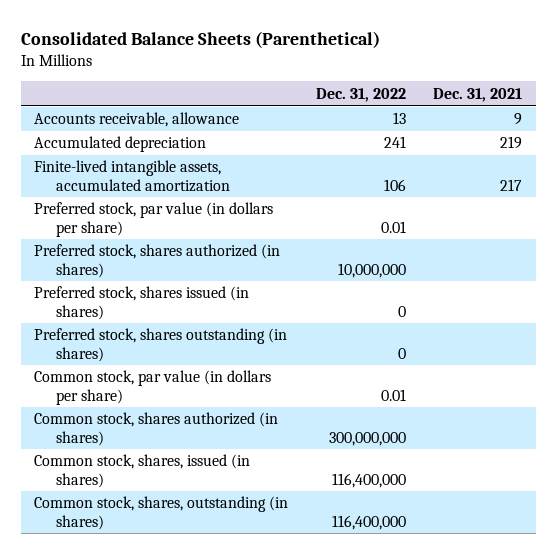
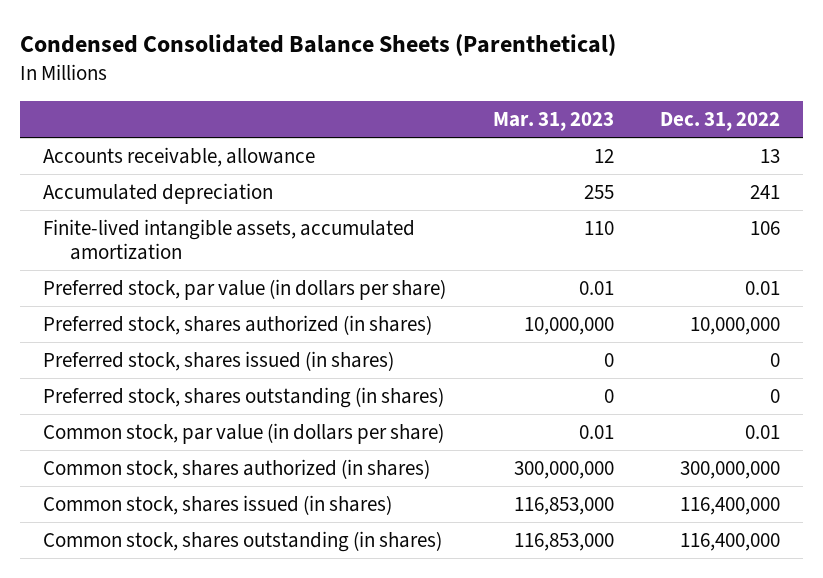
[20,30,380,48] Consolidated Balance Sheets (Parenthetical) -> [20,34,617,57] Condensed Consolidated Balance Sheets (Parenthetical)
[433,87,523,102] Dec. 31, 2021 -> none
none -> [492,112,614,132] Mar. 31, 2023
[34,454,251,488] Common stock, shares, issued (in shares) -> [43,494,393,515] Common stock, shares issued (in shares)
[34,496,289,530] Common stock, shares, outstanding (in shares) -> [43,530,443,552] Common stock, shares outstanding (in shares)

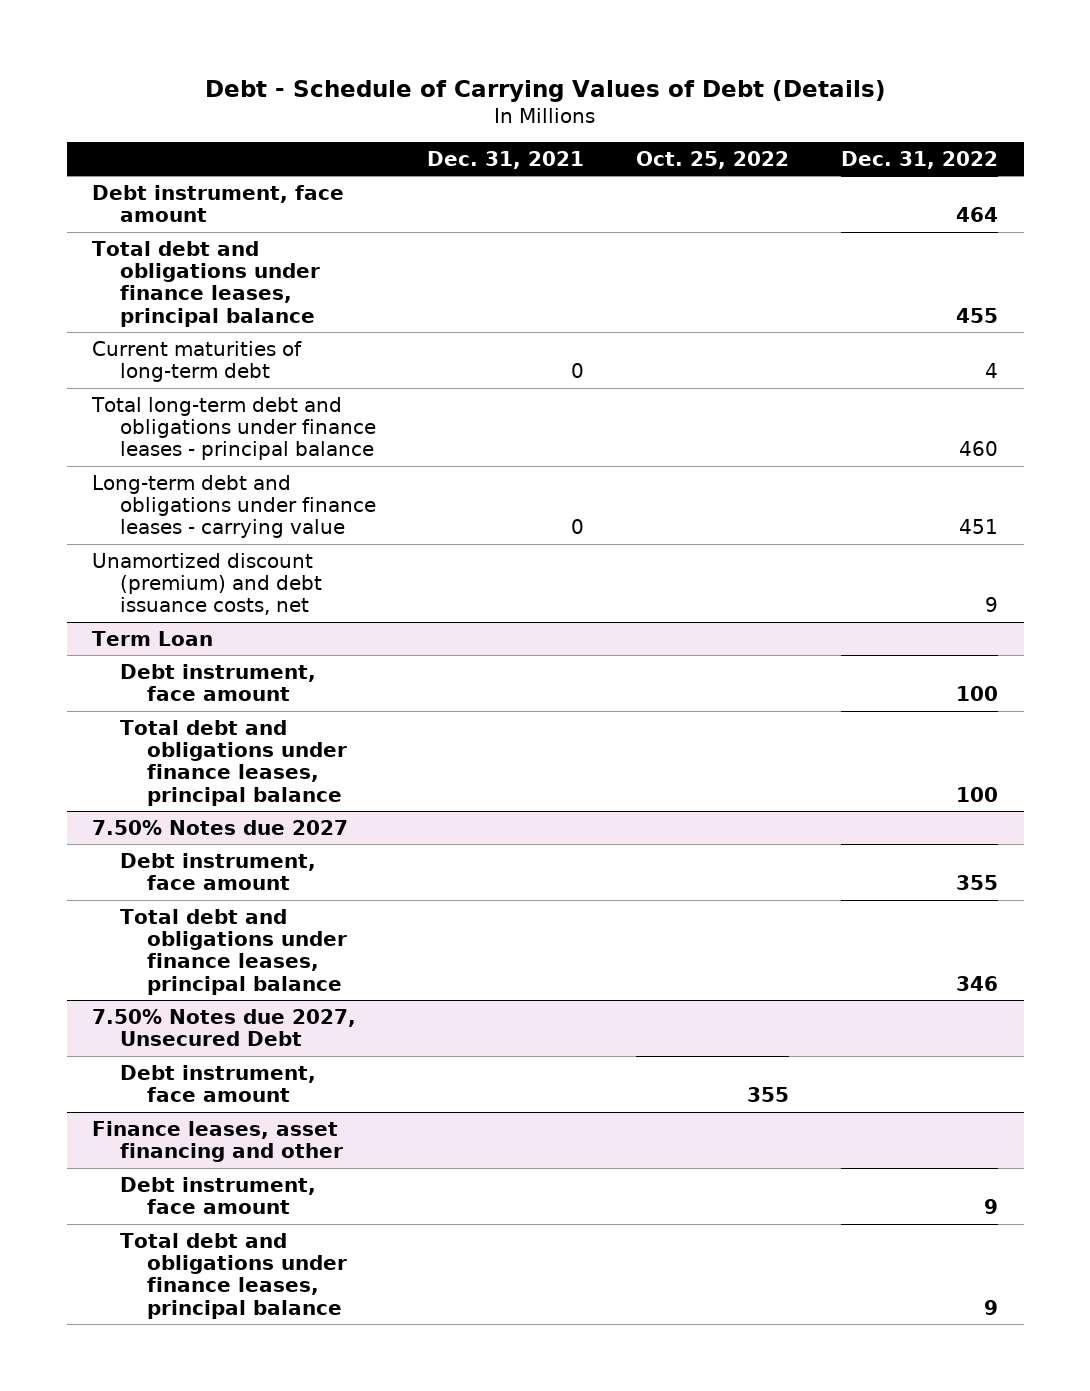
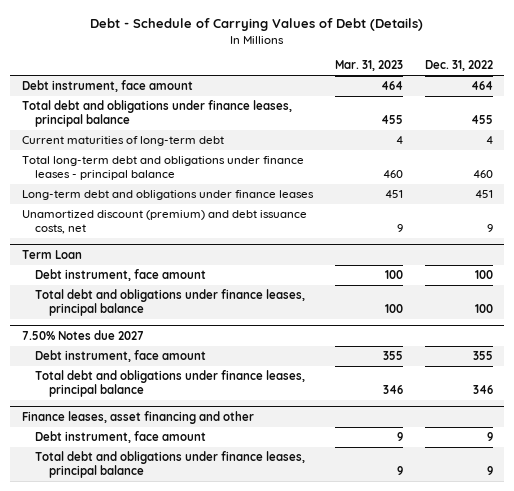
[427,150,585,169] Dec. 31, 2021 -> none
[636,150,790,169] Oct. 25, 2022 -> none
none -> [334,60,403,72] Mar. 31, 2023
[92,474,376,539] Long-term debt and obligations under finance leases - carrying value -> [21,190,314,201] Long-term debt and obligations under finance leases
[92,1008,357,1047] 7.50% Notes due 2027, Unsecured Debt -> none
[119,1064,316,1103] Debt instrument, face amount -> none

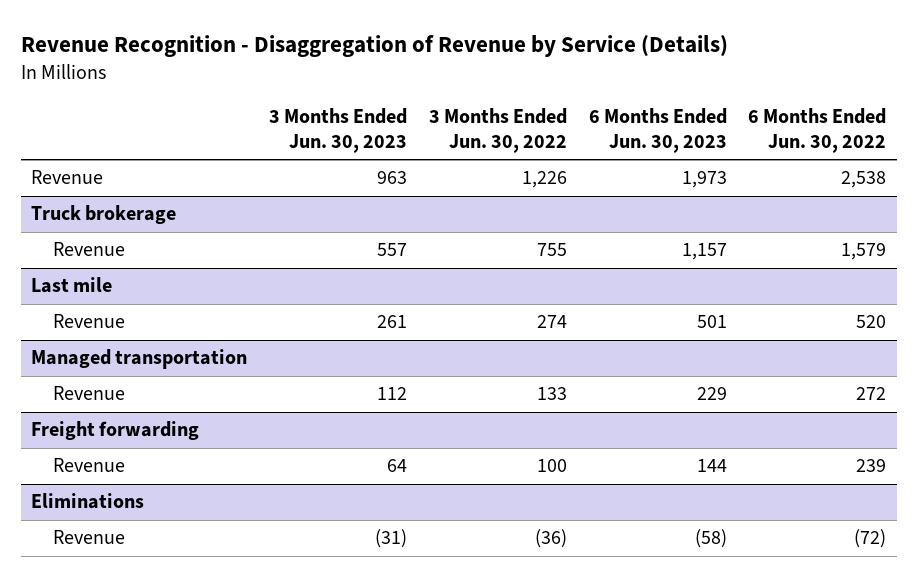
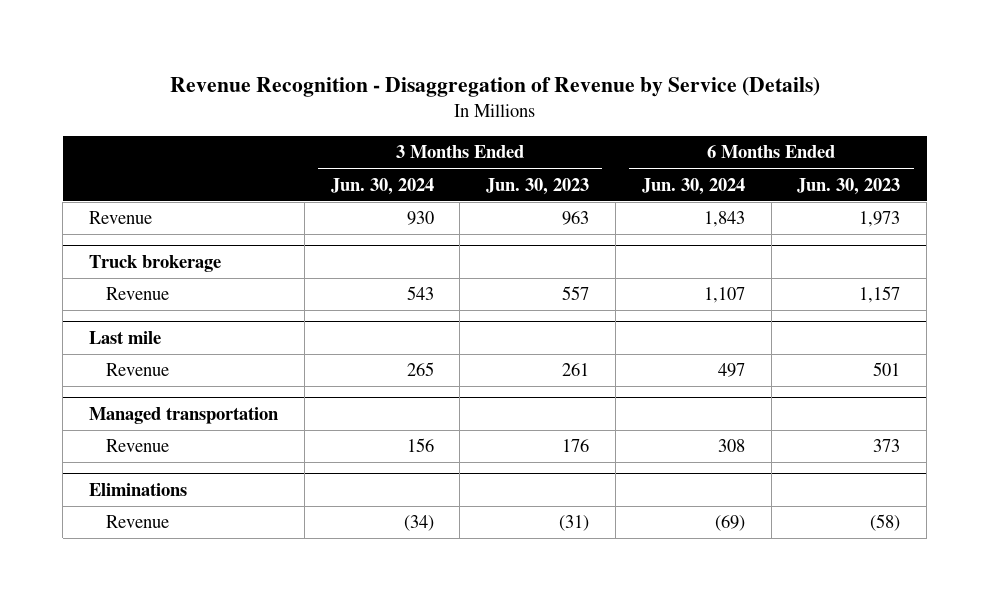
[428,107,567,154] 3 Months Ended Jun. 30, 2022 -> none
[748,107,887,154] 6 Months Ended Jun. 30, 2022 -> none
none -> [330,177,434,195] Jun. 30, 2024
none -> [641,177,745,195] Jun. 30, 2024
[31,421,200,441] Freight forwarding -> none
[53,458,126,473] Revenue -> none
[377,387,408,401] 112 -> [562,439,590,453] 176
[696,387,727,401] 229 -> [873,439,901,453] 373

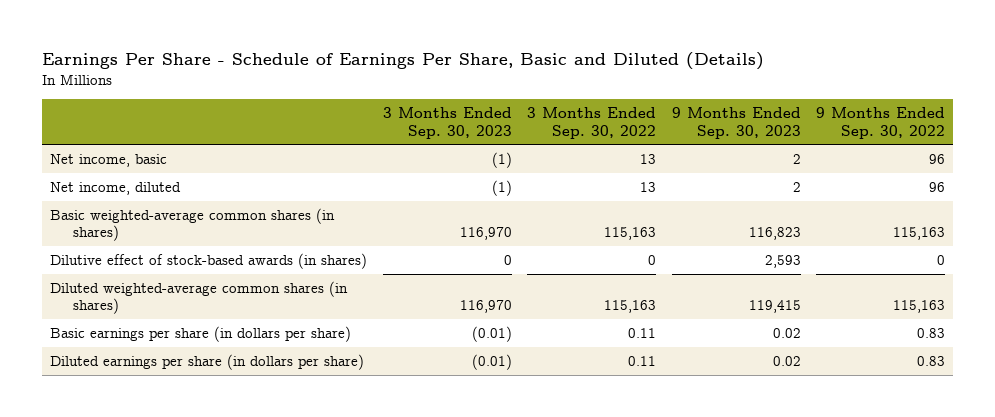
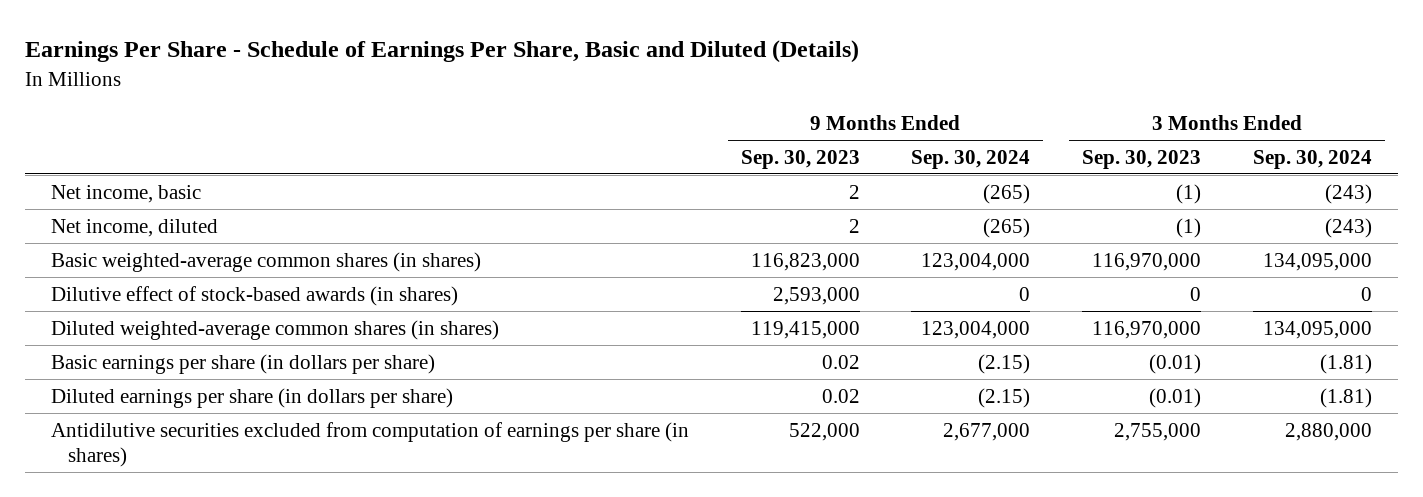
[527,107,657,139] 3 Months Ended Sep. 30, 2022 -> none
[816,107,946,139] 9 Months Ended Sep. 30, 2022 -> none
none -> [911,149,1031,169] Sep. 30, 2024
none -> [1252,149,1372,169] Sep. 30, 2024
[459,227,512,241] 116,970 -> [1091,252,1201,271] 116,970,000
[748,227,801,241] 116,823 -> [750,252,860,271] 116,823,000
[764,254,801,268] 2,593 -> [772,286,860,305] 2,593,000
[459,300,512,314] 116,970 -> [1091,320,1201,339] 116,970,000
[748,300,801,314] 119,415 -> [750,320,860,339] 119,415,000
none -> [50,421,689,467] Antidilutive securities excluded from computation of earnings per share (in shares)

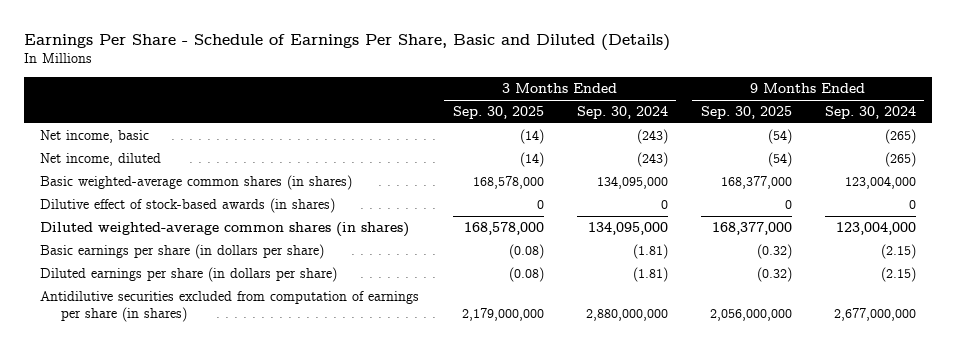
[740,149,860,169] Sep. 30, 2023 -> none
[1081,149,1201,169] Sep. 30, 2023 -> none
none -> [452,106,544,120] Sep. 30, 2025
none -> [700,106,792,120] Sep. 30, 2025
[943,422,1031,441] 2,677,000 -> [833,307,916,321] 2,677,000,000
[1284,422,1372,441] 2,880,000 -> [585,308,668,321] 2,880,000,000

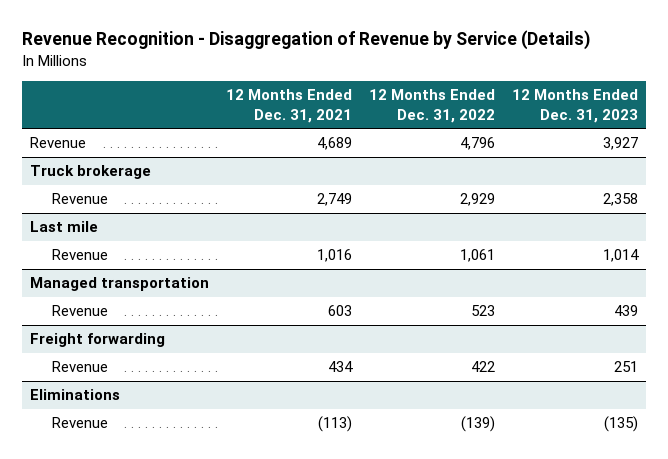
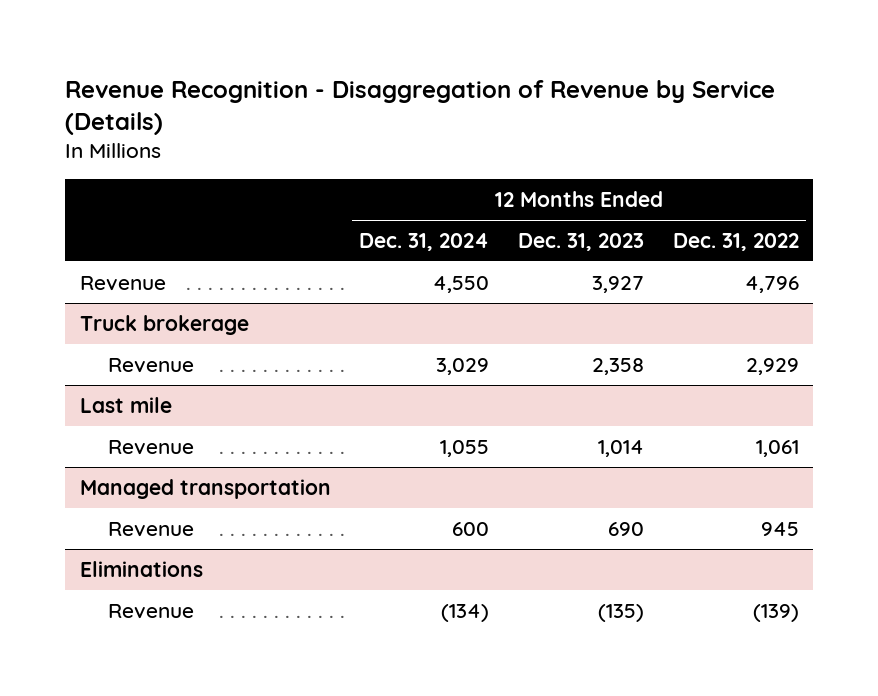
[226,89,353,123] 12 Months Ended Dec. 31, 2021 -> none
none -> [359,232,490,251] Dec. 31, 2024
[30,333,166,348] Freight forwarding -> none
[52,361,109,373] Revenue -> none
[470,305,495,317] 523 -> [760,521,799,536] 945
[613,305,638,317] 439 -> [607,521,644,536] 690

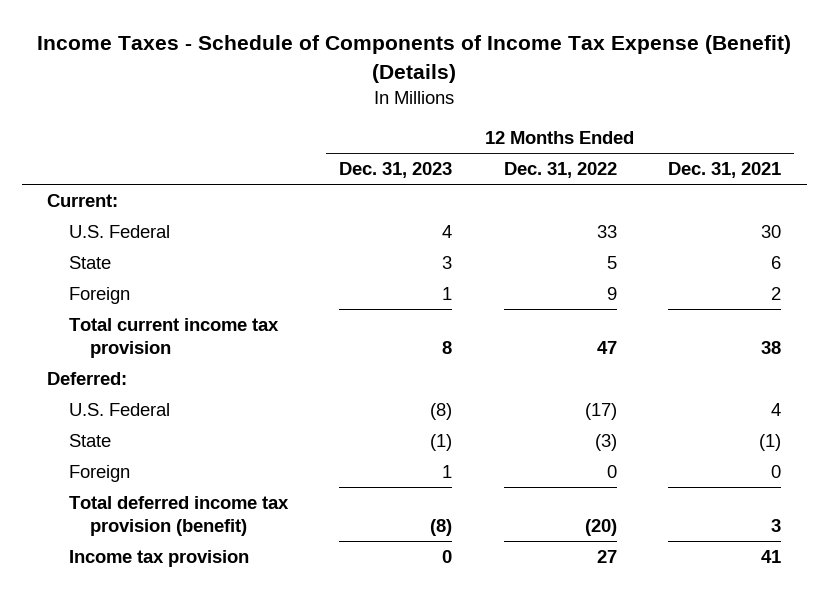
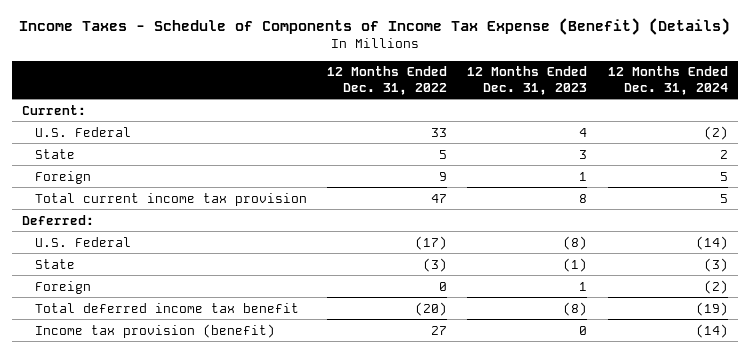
[667,162,781,179] Dec. 31, 2021 -> none
none -> [607,66,728,95] 12 Months Ended Dec. 31, 2024
[68,495,289,536] Total deferred income tax provision (benefit) -> [34,302,299,313] Total deferred income tax benefit
[68,549,249,567] Income tax provision -> [34,323,275,338] Income tax provision (benefit)

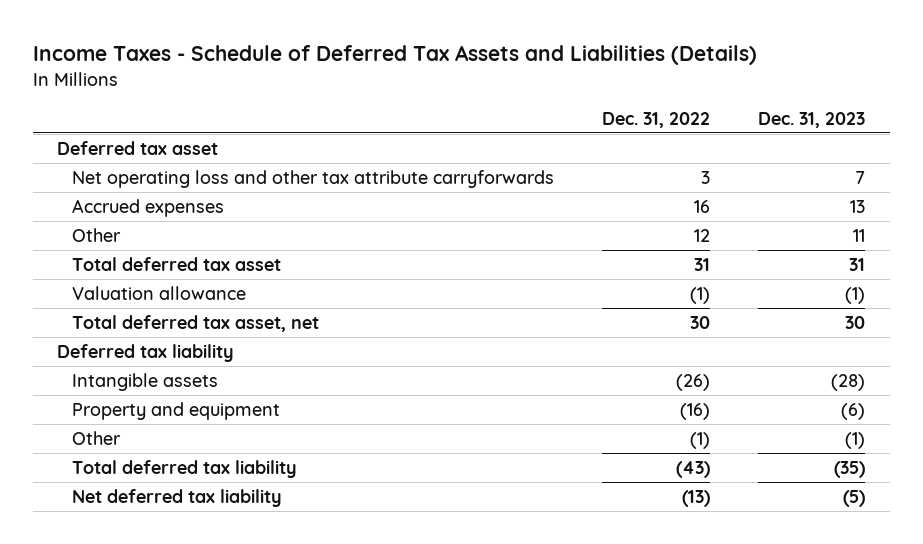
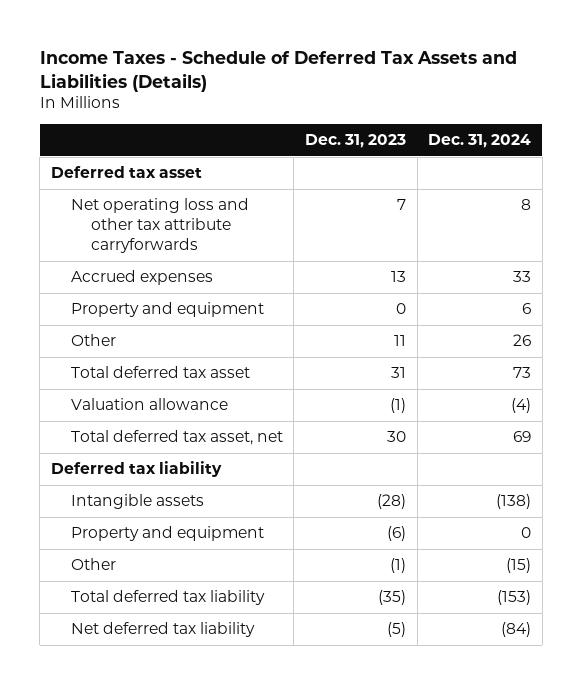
[602,111,711,128] Dec. 31, 2022 -> none
none -> [428,134,532,149] Dec. 31, 2024
none -> [70,302,264,318] Property and equipment

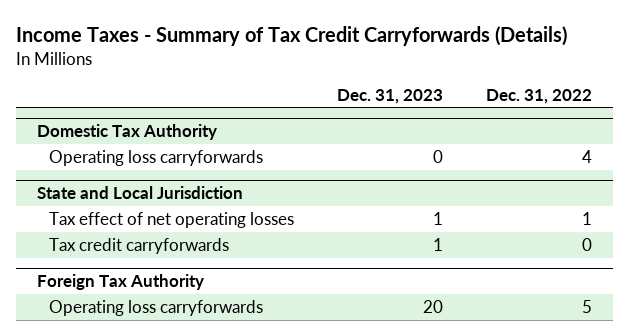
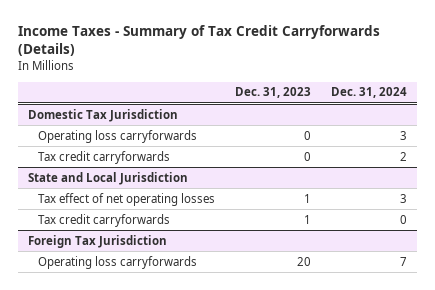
[485,88,592,104] Dec. 31, 2022 -> none
none -> [331,87,408,99] Dec. 31, 2024
[37,124,218,141] Domestic Tax Authority -> [28,108,179,122] Domestic Tax Jurisdiction
none -> [38,150,171,164] Tax credit carryforwards
[37,274,205,291] Foreign Tax Authority -> [28,234,168,248] Foreign Tax Jurisdiction

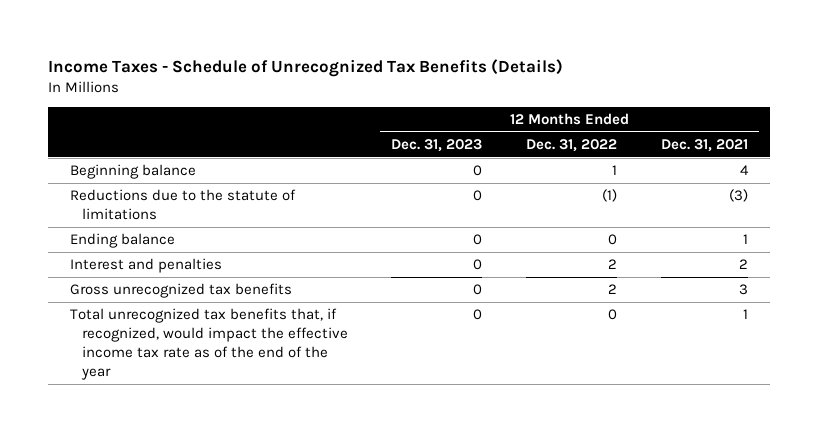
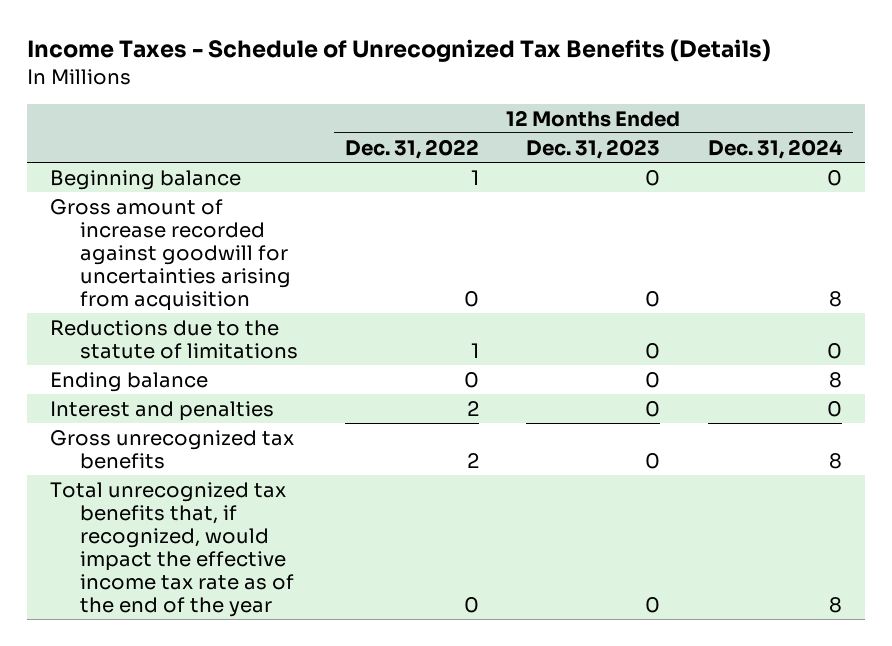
[661,138,749,152] Dec. 31, 2021 -> none
none -> [707,138,843,159] Dec. 31, 2024
none -> [50,198,292,311] Gross amount of increase recorded against goodwill for uncertainties arising from acquisition
[602,189,618,203] (1) -> [471,342,480,358] 1

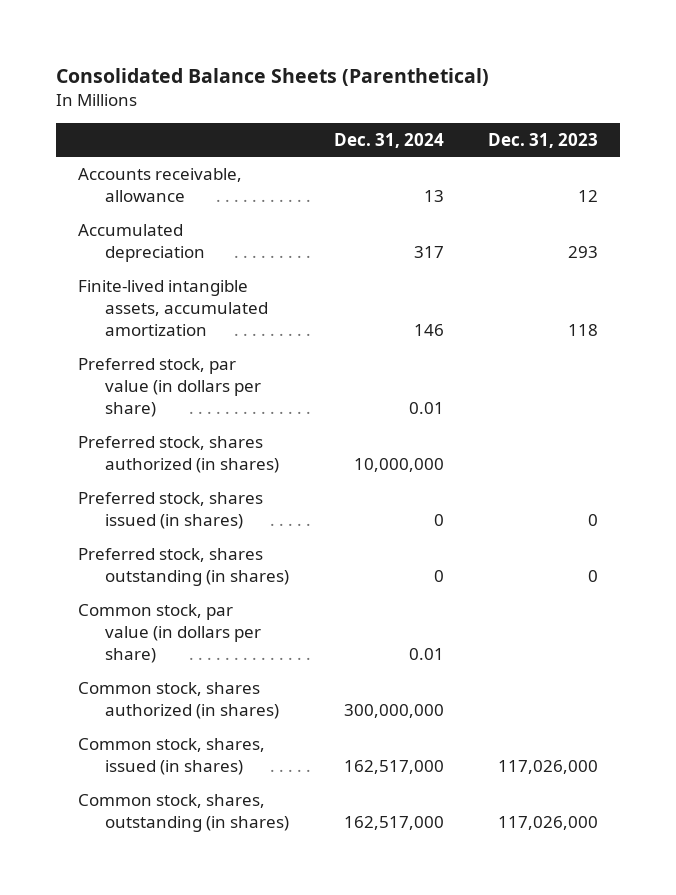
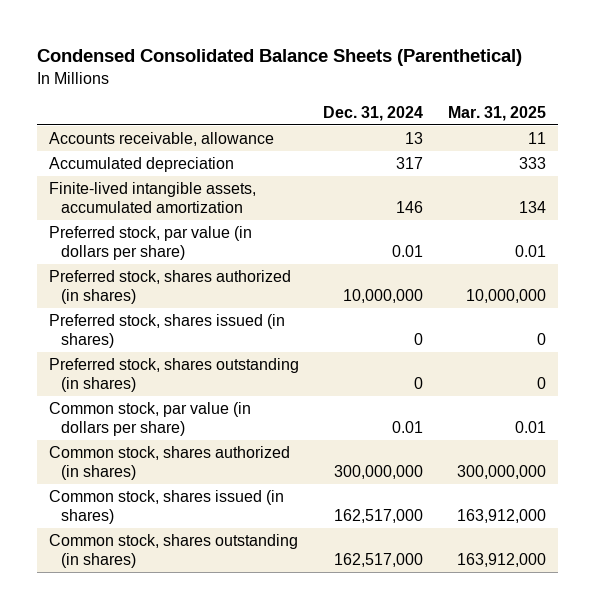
[56,67,490,86] Consolidated Balance Sheets (Parenthetical) -> [36,48,522,66] Condensed Consolidated Balance Sheets (Parenthetical)
[487,132,598,148] Dec. 31, 2023 -> none
none -> [447,105,546,121] Mar. 31, 2025
[78,737,266,776] Common stock, shares, issued (in shares) -> [48,489,284,525] Common stock, shares issued (in shares)
[78,793,290,833] Common stock, shares, outstanding (in shares) -> [48,533,298,569] Common stock, shares outstanding (in shares)

